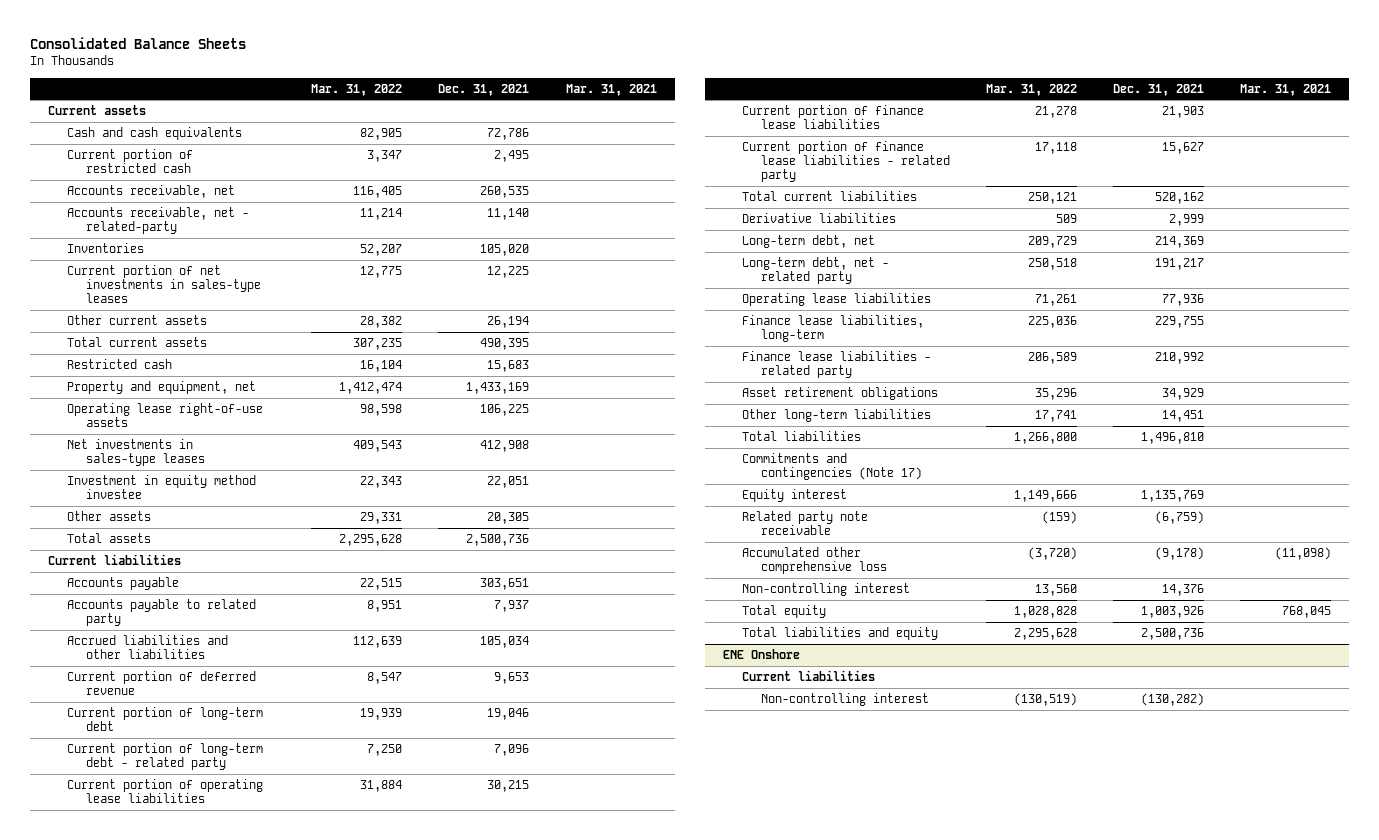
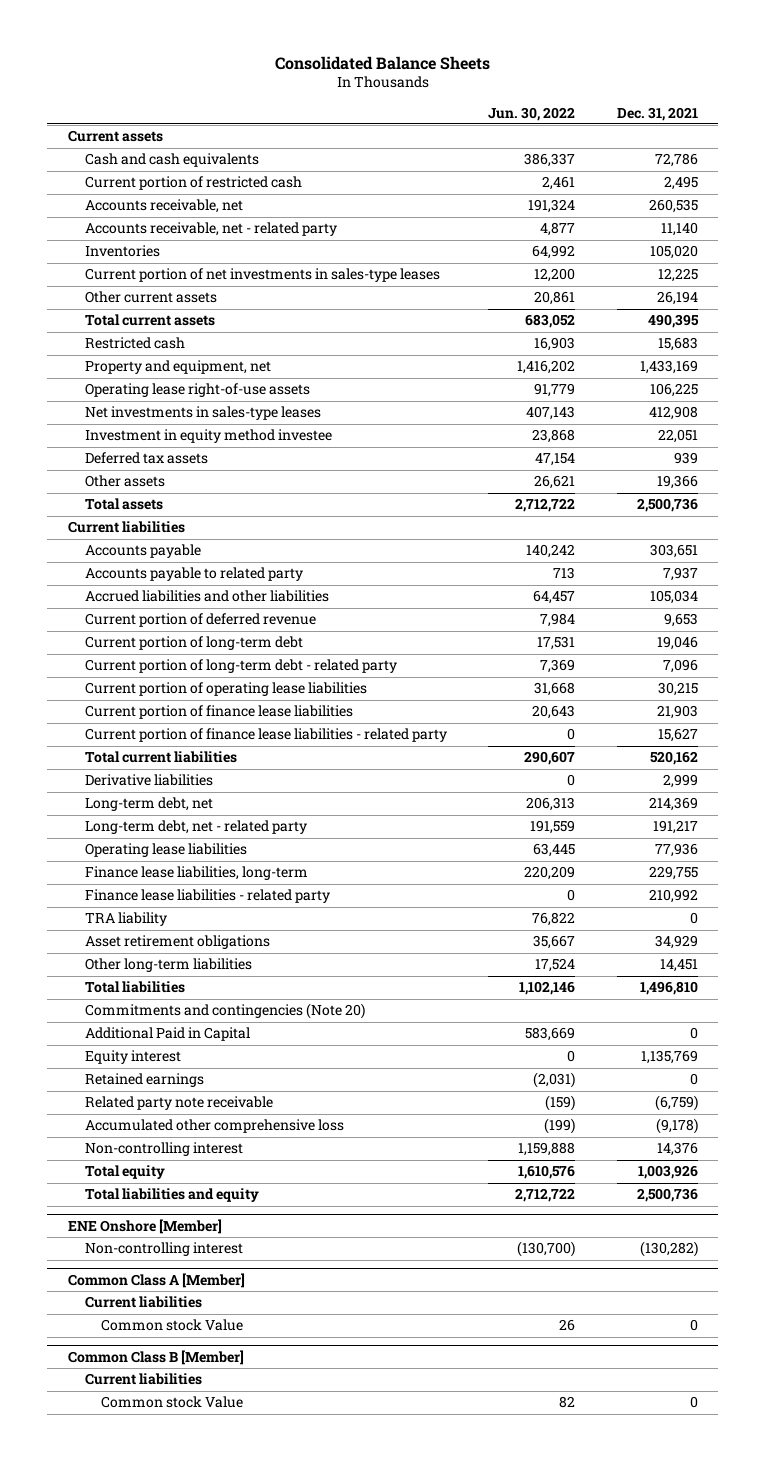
[311,83,403,96] Mar. 31, 2022 -> none
[565,83,657,96] Mar. 31, 2021 -> none
none -> [488,106,576,121] Jun. 30, 2022
[67,207,250,235] Accounts receivable, net - related-party -> [84,222,337,237] Accounts receivable, net - related party
none -> [84,452,208,465] Deferred tax assets
[487,512,530,525] 20,305 -> [656,475,698,490] 19,366
none -> [84,912,167,927] TRA liability
[741,453,922,481] Commitments and contingencies (Note 17) -> [84,1003,365,1020] Commitments and contingencies (Note 20)
none -> [84,1027,250,1042] Additional Paid in Capital
none -> [84,1073,204,1088] Retained earnings
[741,670,875,682] Current liabilities -> none
[722,649,800,660] ENE Onshore -> [67,1218,222,1234] ENE Onshore [Member]
none -> [67,1272,245,1288] Common Class A [Member]
none -> [84,1296,202,1309] Current liabilities
none -> [101,1319,244,1332] Common stock Value
none -> [67,1349,244,1365] Common Class B [Member]
none -> [84,1373,202,1386] Current liabilities
none -> [101,1396,244,1409] Common stock Value

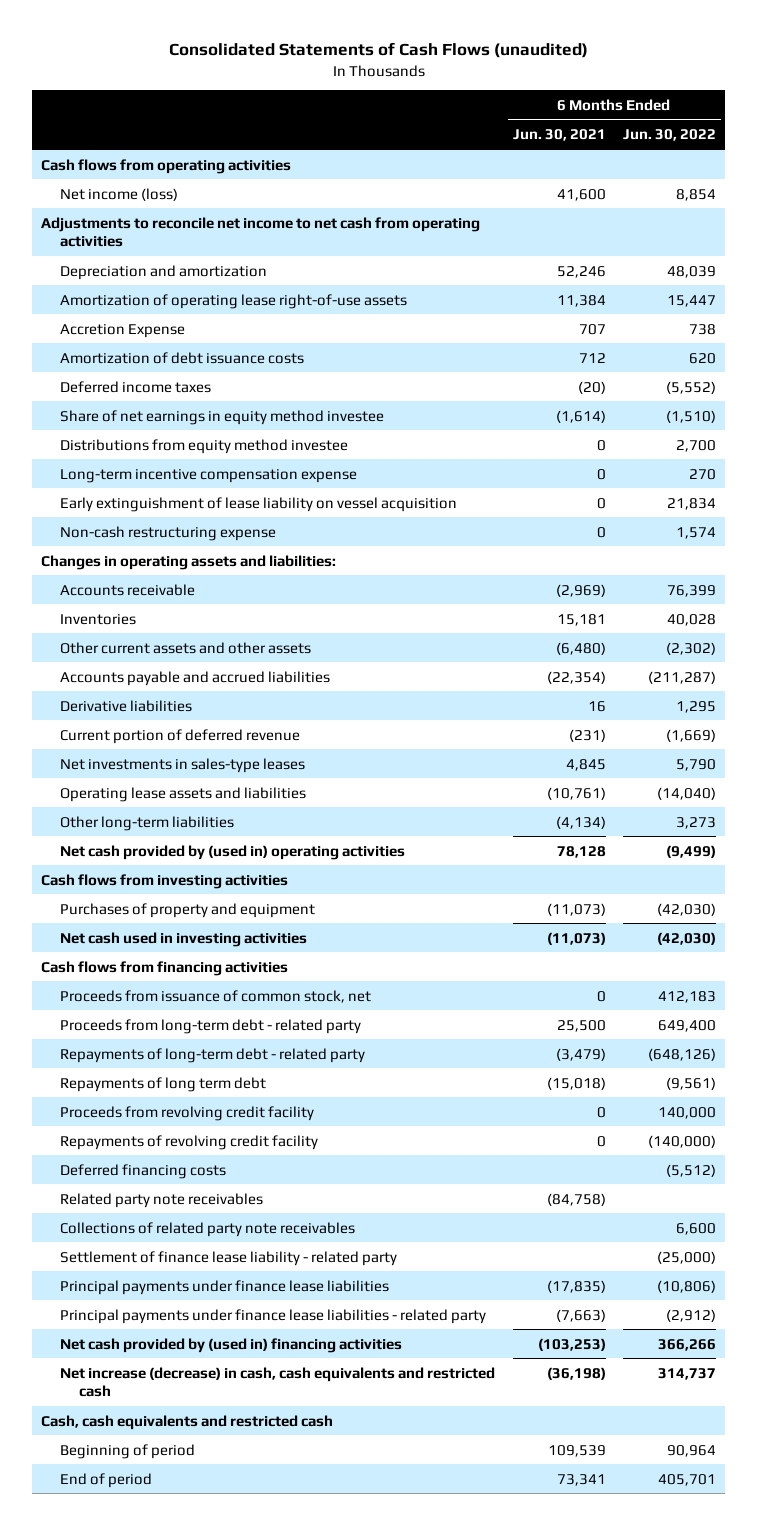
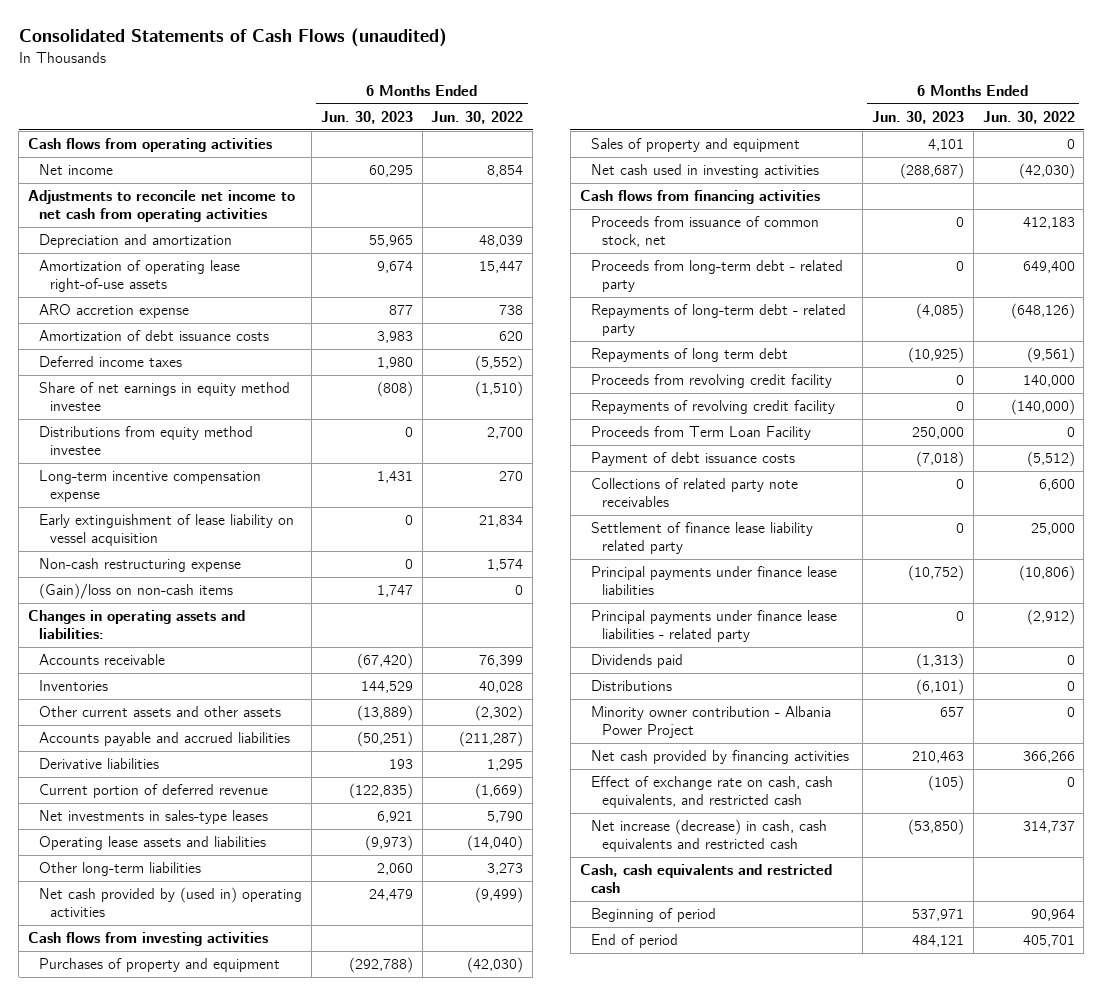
[512,129,606,142] Jun. 30, 2021 -> none
none -> [320,110,413,124] Jun. 30, 2023
[60,187,179,201] Net income (loss) -> [39,164,114,176] Net income
[60,323,186,338] Accretion Expense -> [39,304,190,319] ARO accretion expense
none -> [39,583,234,600] (Gain)/loss on non-cash items
none -> [590,138,800,153] Sales of property and equipment
[60,1192,264,1208] Related party note receivables -> none
none -> [590,426,811,441] Proceeds from Term Loan Facility
[60,1163,227,1179] Deferred financing costs -> [590,452,795,467] Payment of debt issuance costs
[60,1250,398,1266] Settlement of finance lease liability - related party -> [590,522,813,554] Settlement of finance lease liability related party
[657,1250,717,1264] (25,000) -> [1030,523,1075,536] 25,000
none -> [590,654,683,669] Dividends paid
none -> [590,680,672,692] Distributions
none -> [590,706,831,738] Minority owner contribution - Albania Power Project
[60,1337,403,1353] Net cash provided by (used in) financing activities -> [590,750,849,765] Net cash provided by financing activities
none -> [590,776,833,808] Effect of exchange rate on cash, cash equivalents, and restricted cash

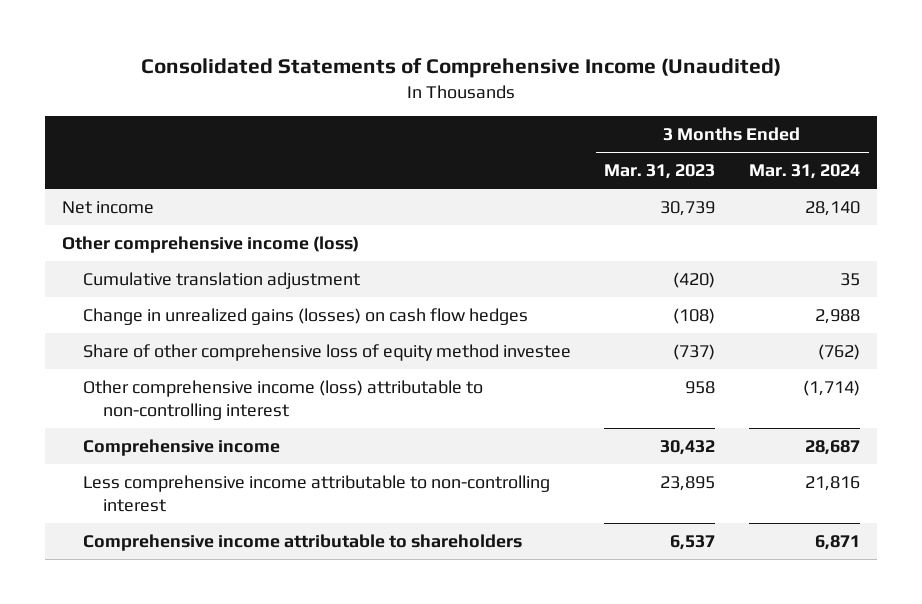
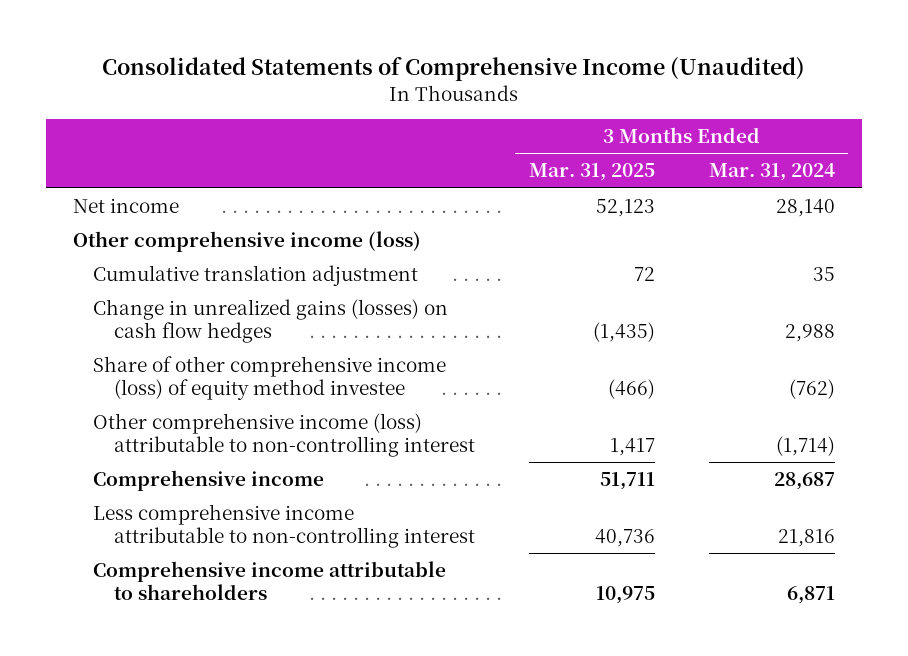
[604,164,716,180] Mar. 31, 2023 -> none
none -> [528,163,655,182] Mar. 31, 2025
[82,343,571,361] Share of other comprehensive loss of equity method investee -> [93,355,447,400] Share of other comprehensive income (loss) of equity method investee

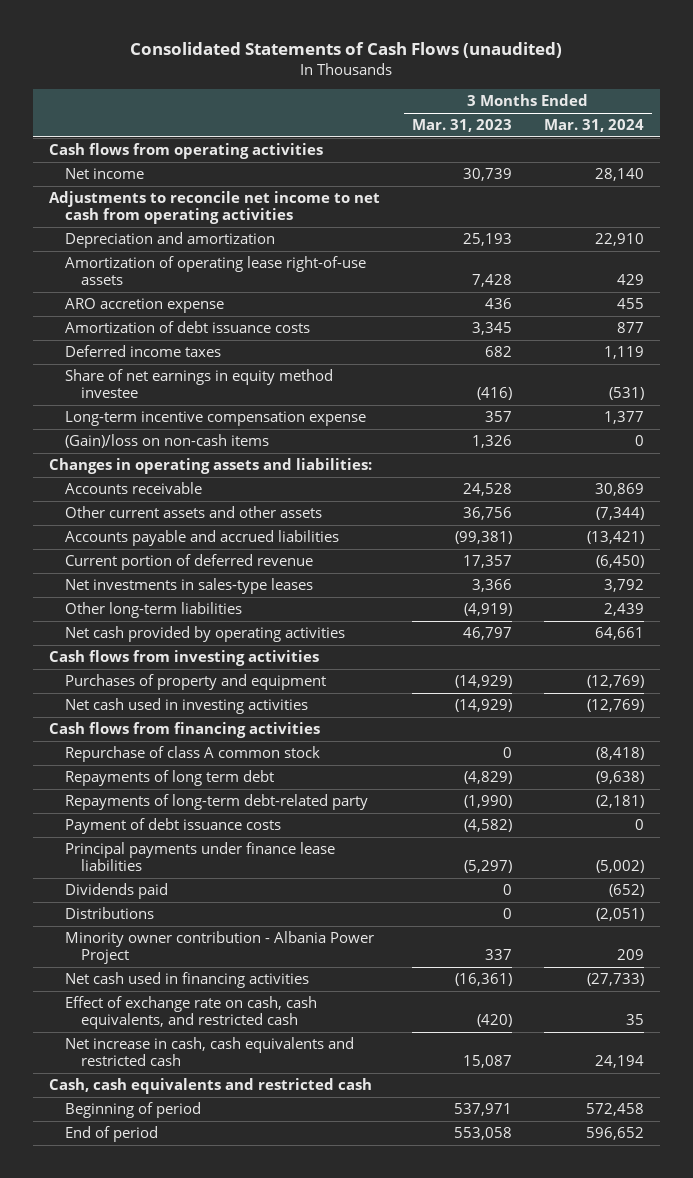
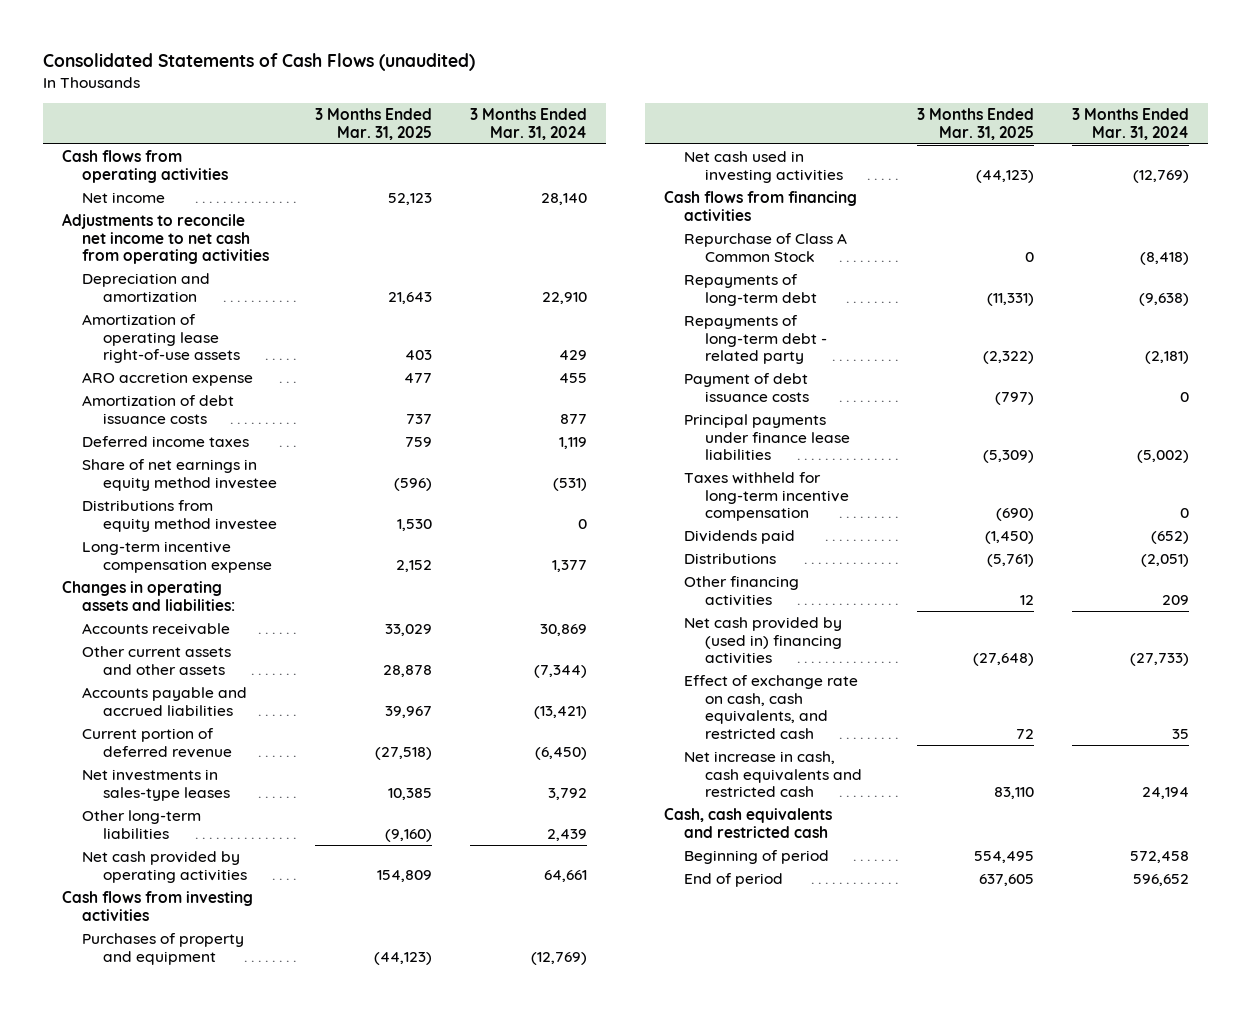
[411,119,512,133] Mar. 31, 2023 -> none
none -> [314,107,432,140] 3 Months Ended Mar. 31, 2025
none -> [82,499,277,532] Distributions from equity method investee
[64,434,269,449] (Gain)/loss on non-cash items -> none
[64,746,320,763] Repurchase of class A common stock -> [684,232,848,262] Repurchase of Class A Common Stock
[64,770,274,787] Repayments of long term debt -> [684,273,817,306] Repayments of long-term debt
[64,794,368,811] Repayments of long-term debt-related party -> [684,314,827,365] Repayments of long-term debt - related party
none -> [684,471,849,522] Taxes withheld for long-term incentive compensation
[64,931,374,965] Minority owner contribution - Albania Power Project -> none
none -> [684,575,800,606] Other financing activities
[64,972,309,989] Net cash used in financing activities -> [684,616,843,665] Net cash provided by (used in) financing activities

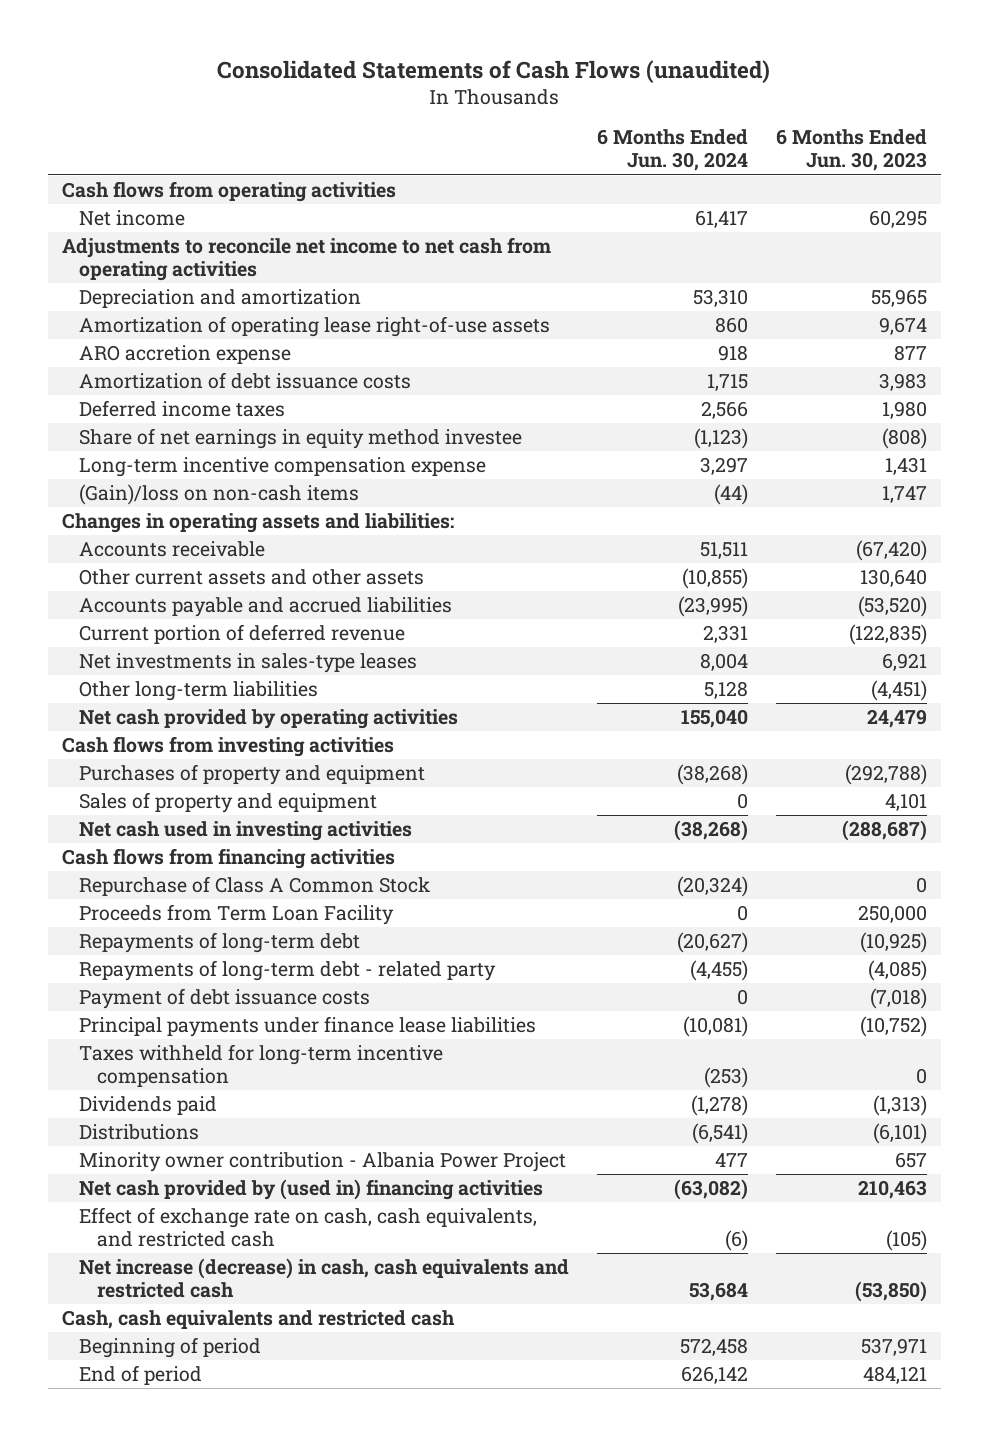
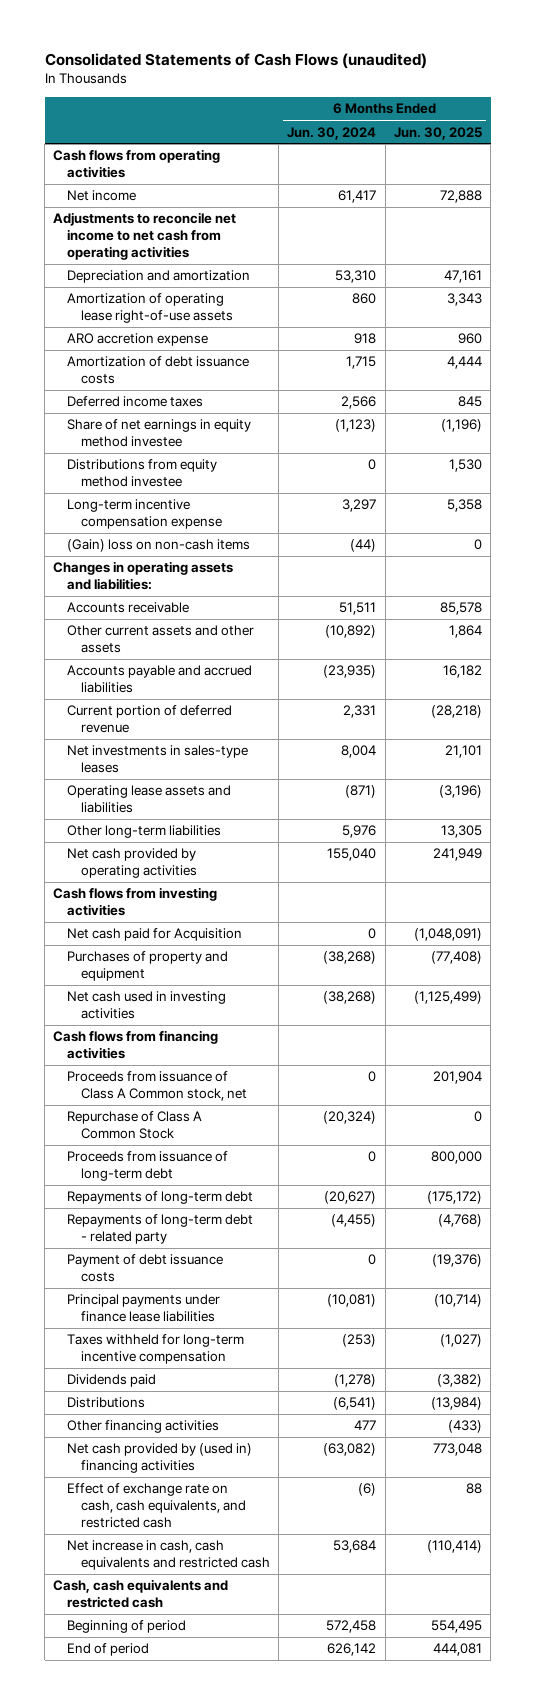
[776,129,928,172] 6 Months Ended Jun. 30, 2023 -> none
none -> [393,126,482,140] Jun. 30, 2025
none -> [66,459,217,488] Distributions from equity method investee
[79,484,360,506] (Gain)/loss on non-cash items -> [66,539,250,553] (Gain) loss on non-cash items
[682,568,749,590] (10,855) -> [325,625,377,639] (10,892)
[678,596,749,618] (23,995) -> [323,665,377,679] (23,935)
none -> [66,785,231,814] Operating lease assets and liabilities
[704,681,749,700] 5,128 -> [342,825,377,839] 5,976
none -> [66,928,242,942] Net cash paid for Acquisition
[79,792,378,814] Sales of property and equipment -> none
none -> [66,1071,247,1102] Proceeds from issuance of Class A Common stock, net
[79,904,395,926] Proceeds from Term Loan Facility -> none
none -> [66,1151,228,1182] Proceeds from issuance of long-term debt
[79,1152,567,1173] Minority owner contribution - Albania Power Project -> [66,1420,219,1434] Other financing activities
[79,1258,570,1299] Net increase (decrease) in cash, cash equivalents and restricted cash -> [66,1540,270,1571] Net increase in cash, cash equivalents and restricted cash

